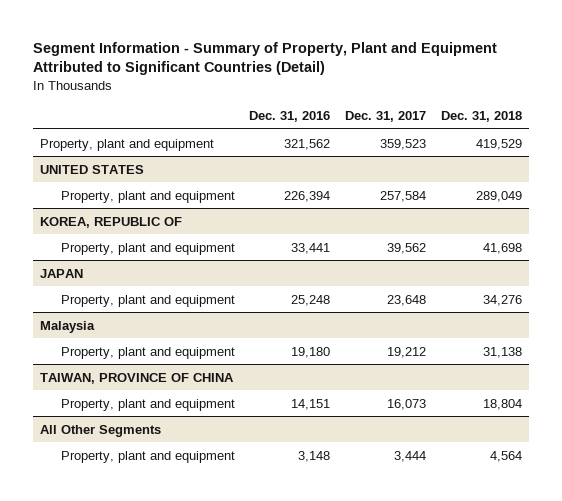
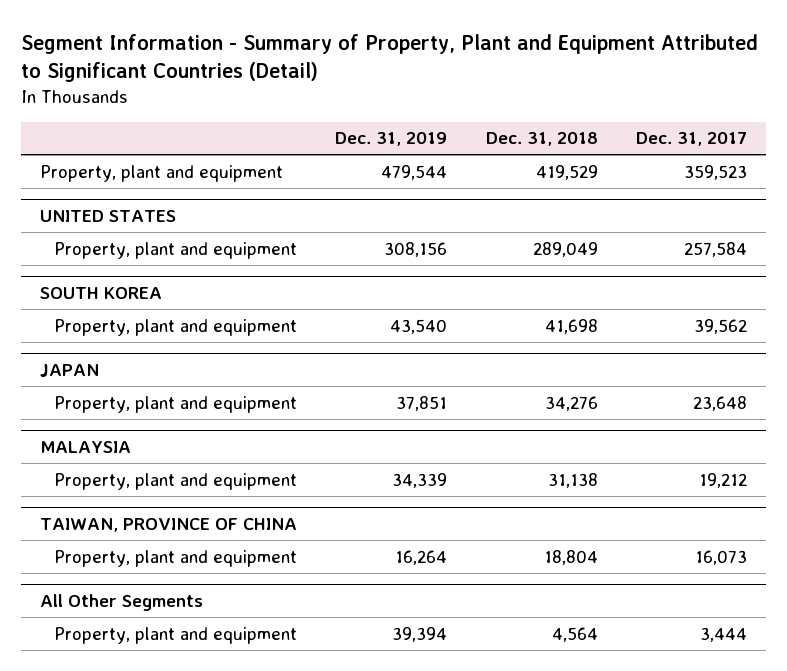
[249,110,331,122] Dec. 31, 2016 -> none
none -> [335,132,448,147] Dec. 31, 2019
[40,216,183,228] KOREA, REPUBLIC OF -> [40,287,163,300] SOUTH KOREA
[40,320,96,333] Malaysia -> [40,441,132,454] MALAYSIA

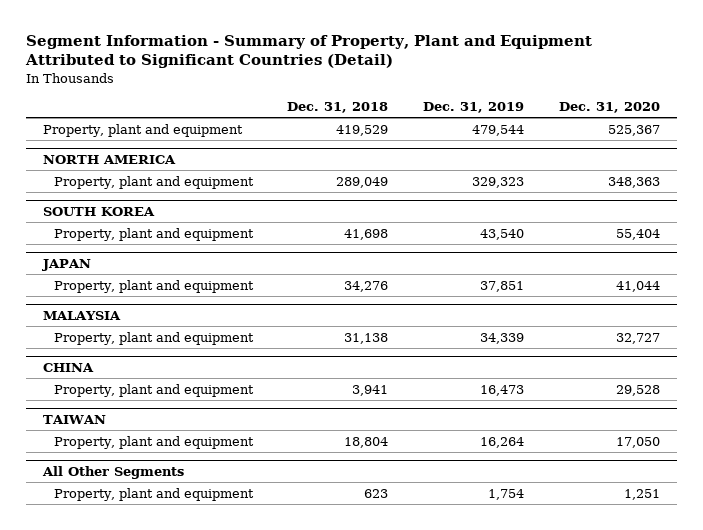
[636,132,748,147] Dec. 31, 2017 -> none
none -> [558,101,660,113] Dec. 31, 2020
[40,210,177,223] UNITED STATES -> [43,154,177,164] NORTH AMERICA
[384,241,448,257] 308,156 -> [472,176,525,188] 329,323
none -> [43,362,95,372] CHINA
none -> [53,383,254,397] Property, plant and equipment
[40,518,298,533] TAIWAN, PROVINCE OF CHINA -> [43,414,107,424] TAIWAN
[392,626,448,642] 39,394 -> [488,488,525,500] 1,754
[551,626,598,642] 4,564 -> [364,488,389,498] 623

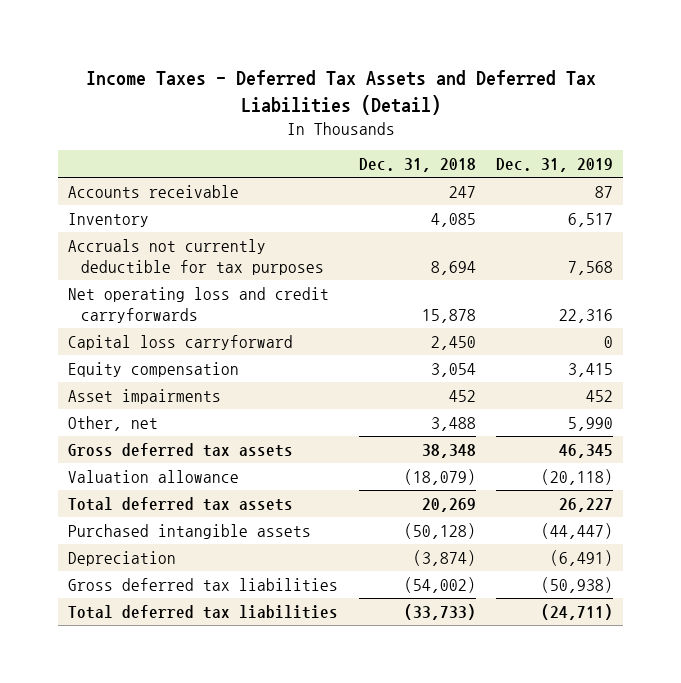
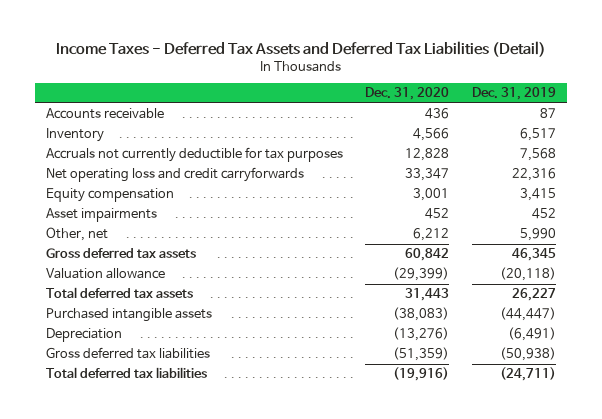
[358,158,476,173] Dec. 31, 2018 -> none
none -> [365,87,450,101] Dec. 31, 2020
[68,334,294,350] Capital loss carryforward -> none

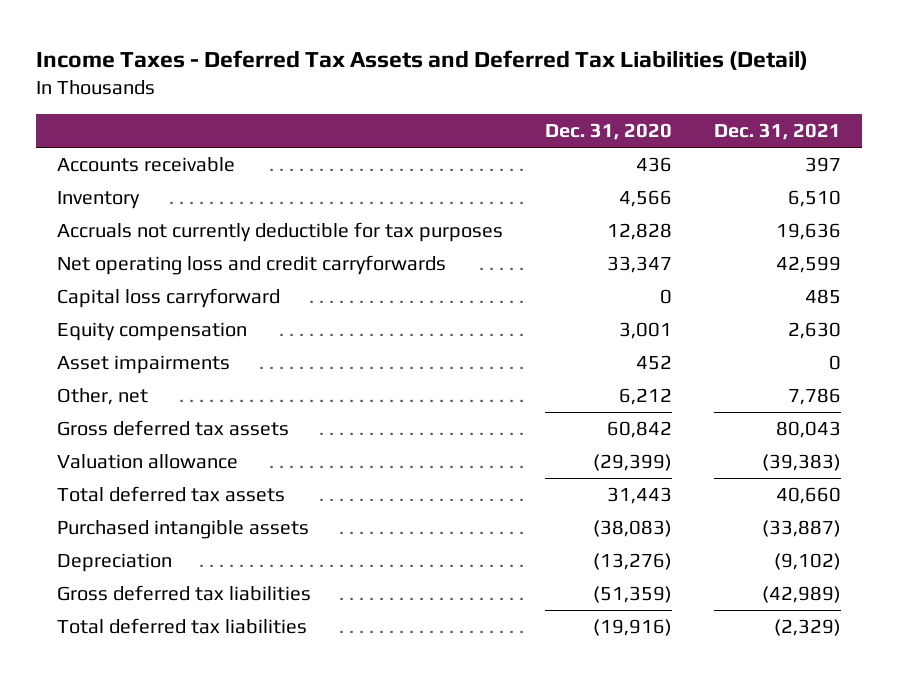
[472,87,557,101] Dec. 31, 2019 -> none
none -> [714,122,842,140] Dec. 31, 2021
none -> [56,288,280,309] Capital loss carryforward

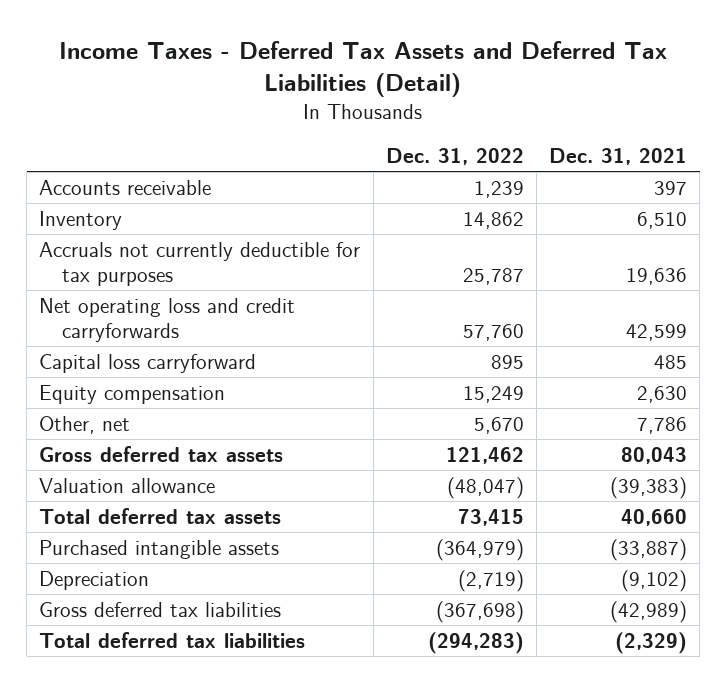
[545,122,673,140] Dec. 31, 2020 -> none
none -> [385,148,524,166] Dec. 31, 2022
[56,355,230,375] Asset impairments -> none

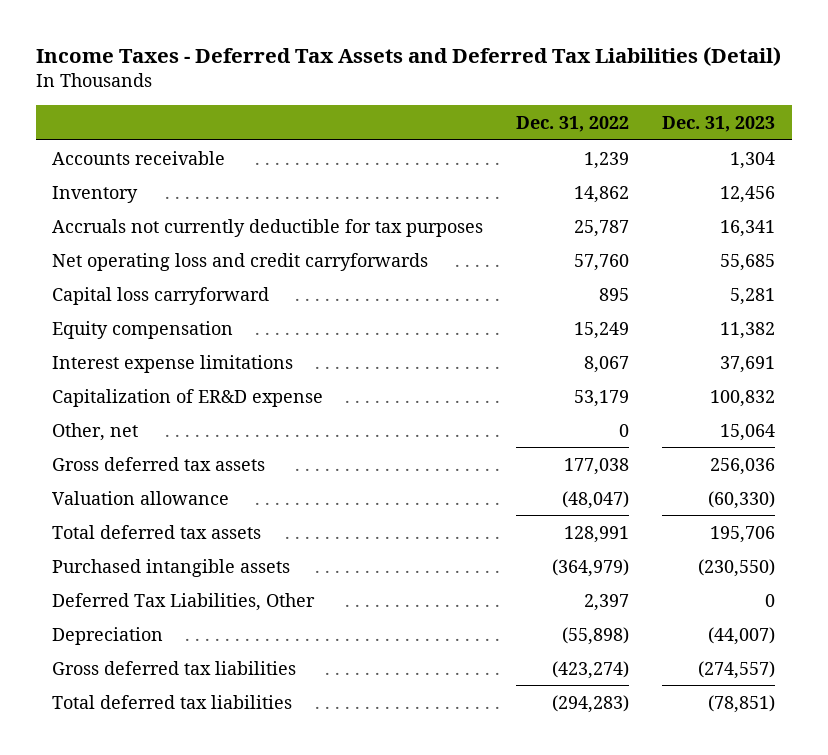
[549,148,688,166] Dec. 31, 2021 -> none
none -> [662,115,776,132] Dec. 31, 2023
none -> [52,354,294,373] Interest expense limitations
none -> [52,388,324,407] Capitalization of ER&D expense
[473,416,524,434] 5,670 -> [619,423,630,437] 0
[445,446,524,464] 121,462 -> [564,457,630,475] 177,038
[457,508,524,526] 73,415 -> [564,525,630,543] 128,991
none -> [52,592,316,611] Deferred Tax Liabilities, Other
[457,569,524,592] (2,719) -> [562,626,630,645] (55,898)
[435,600,524,623] (367,698) -> [552,660,630,679] (423,274)

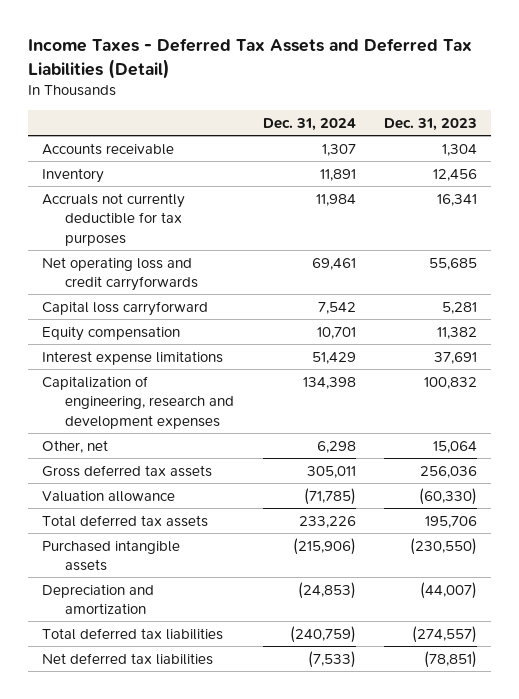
[516,115,630,132] Dec. 31, 2022 -> none
none -> [262,117,356,131] Dec. 31, 2024
[52,388,324,407] Capitalization of ER&D expense -> [42,375,234,429] Capitalization of engineering, research and development expenses
[52,592,316,611] Deferred Tax Liabilities, Other -> none
[52,626,164,645] Depreciation -> [42,583,155,615] Depreciation and amortization
[52,660,297,675] Gross deferred tax liabilities -> [42,627,224,640] Total deferred tax liabilities
[52,694,293,709] Total deferred tax liabilities -> [42,652,214,665] Net deferred tax liabilities

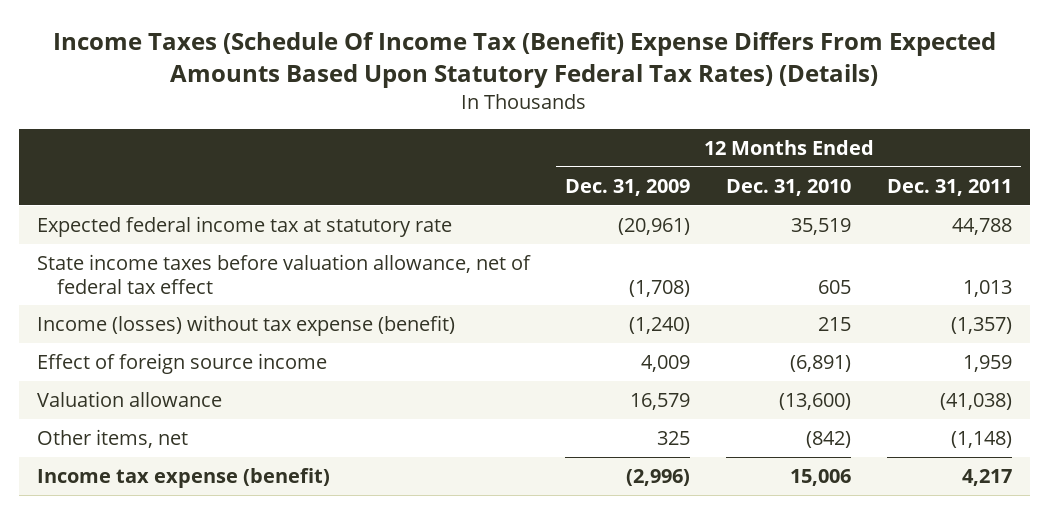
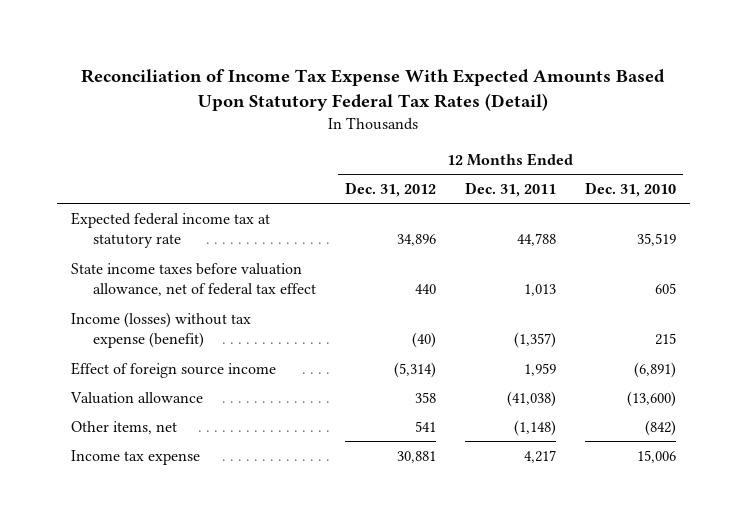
[53,32,997,88] Income Taxes (Schedule Of Income Tax (Benefit) Expense Differs From Expected Amounts Based Upon Statutory Federal Tax Rates) (Details) -> [81,68,666,111] Reconciliation of Income Tax Expense With Expected Amounts Based Upon Statutory Federal Tax Rates (Detail)
[565,179,691,197] Dec. 31, 2009 -> none
none -> [344,182,436,198] Dec. 31, 2012
[36,468,330,489] Income tax expense (benefit) -> [71,449,201,465] Income tax expense

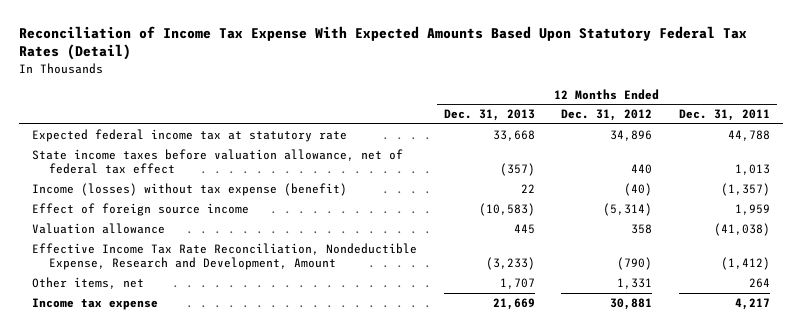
[584,182,676,198] Dec. 31, 2010 -> none
none -> [443,109,535,122] Dec. 31, 2013
none -> [32,242,418,271] Effective Income Tax Rate Reconciliation, Nondeductible Expense, Research and Development, Amount
[414,420,436,432] 541 -> [617,277,653,289] 1,331
[513,419,556,436] (1,148) -> [749,277,771,288] 264

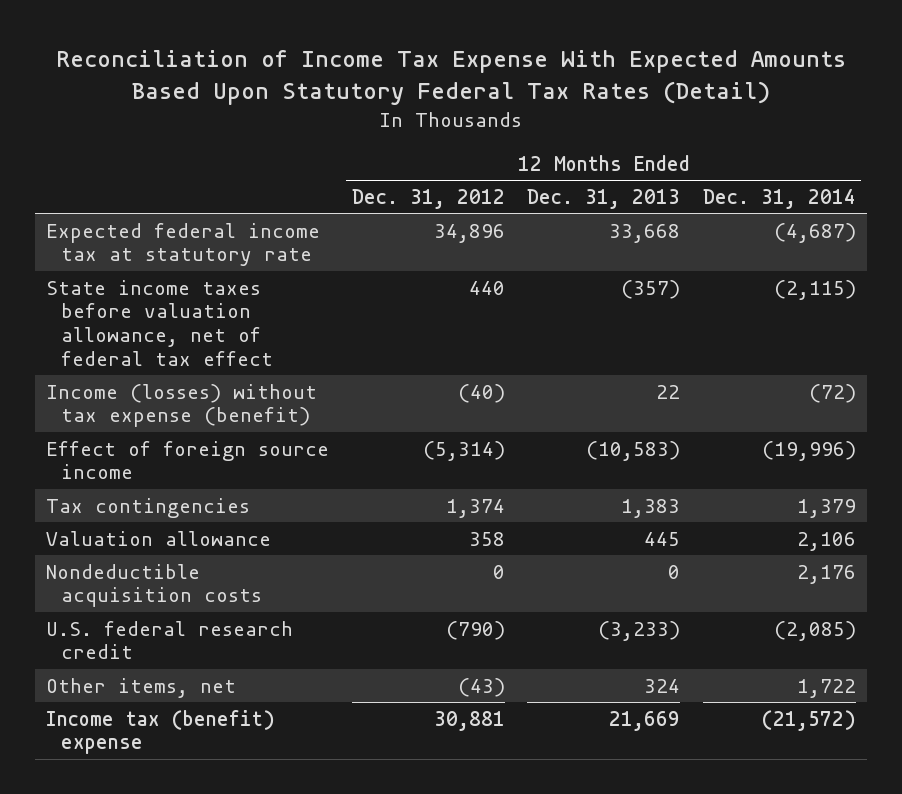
[679,109,771,122] Dec. 31, 2011 -> none
none -> [702,188,856,209] Dec. 31, 2014
none -> [46,497,251,518] Tax contingencies
none -> [46,563,262,608] Nondeductible acquisition costs
[32,242,418,271] Effective Income Tax Rate Reconciliation, Nondeductible Expense, Research and Development, Amount -> [46,620,294,660] U.S. federal research credit
[499,277,535,289] 1,707 -> [644,678,681,693] 324
[617,277,653,289] 1,331 -> [457,677,505,697] (43)
[32,297,159,310] Income tax expense -> [46,709,276,755] Income tax (benefit) expense

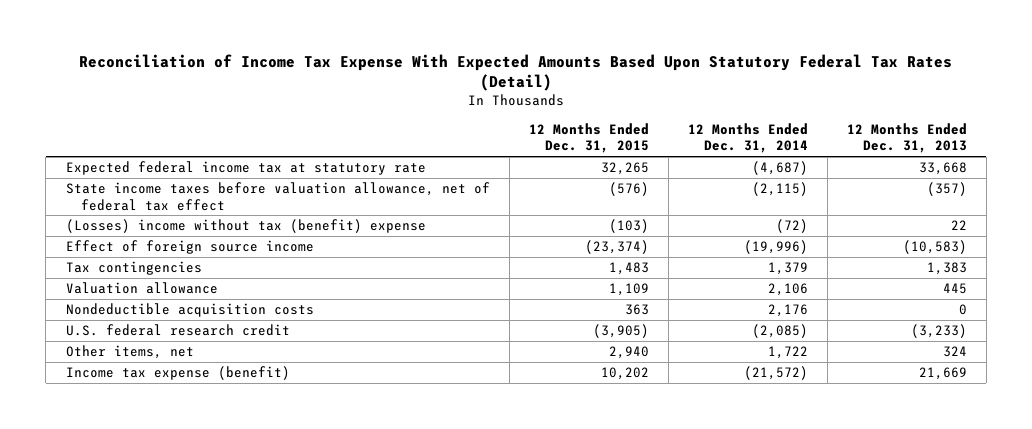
[351,188,505,209] Dec. 31, 2012 -> none
none -> [528,122,649,154] 12 Months Ended Dec. 31, 2015
[46,383,318,428] Income (losses) without tax expense (benefit) -> [65,219,426,234] (Losses) income without tax (benefit) expense
[46,709,276,755] Income tax (benefit) expense -> [65,366,290,381] Income tax expense (benefit)

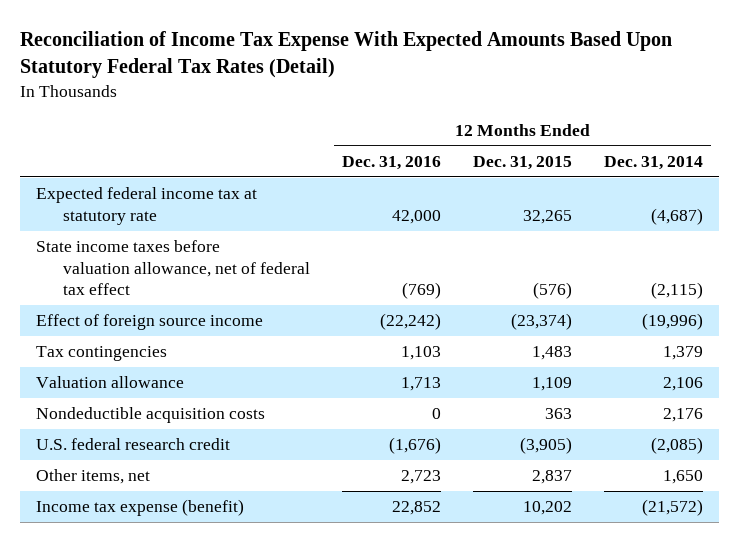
[846,122,967,154] 12 Months Ended Dec. 31, 2013 -> none
none -> [342,155,442,170] Dec. 31, 2016
[65,219,426,234] (Losses) income without tax (benefit) expense -> none
[608,346,649,360] 2,940 -> [532,470,573,485] 2,837
[767,346,808,360] 1,722 -> [663,470,704,485] 1,650

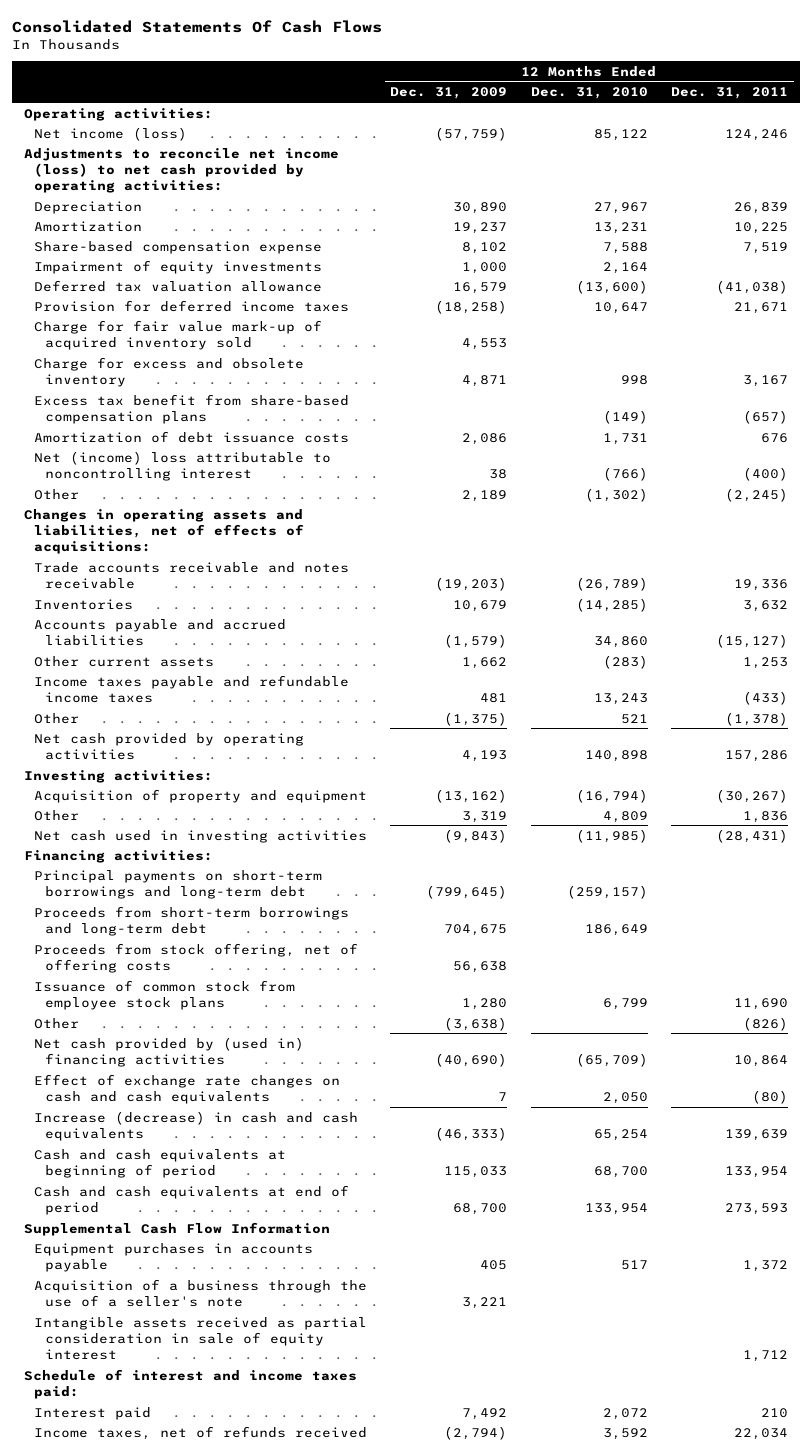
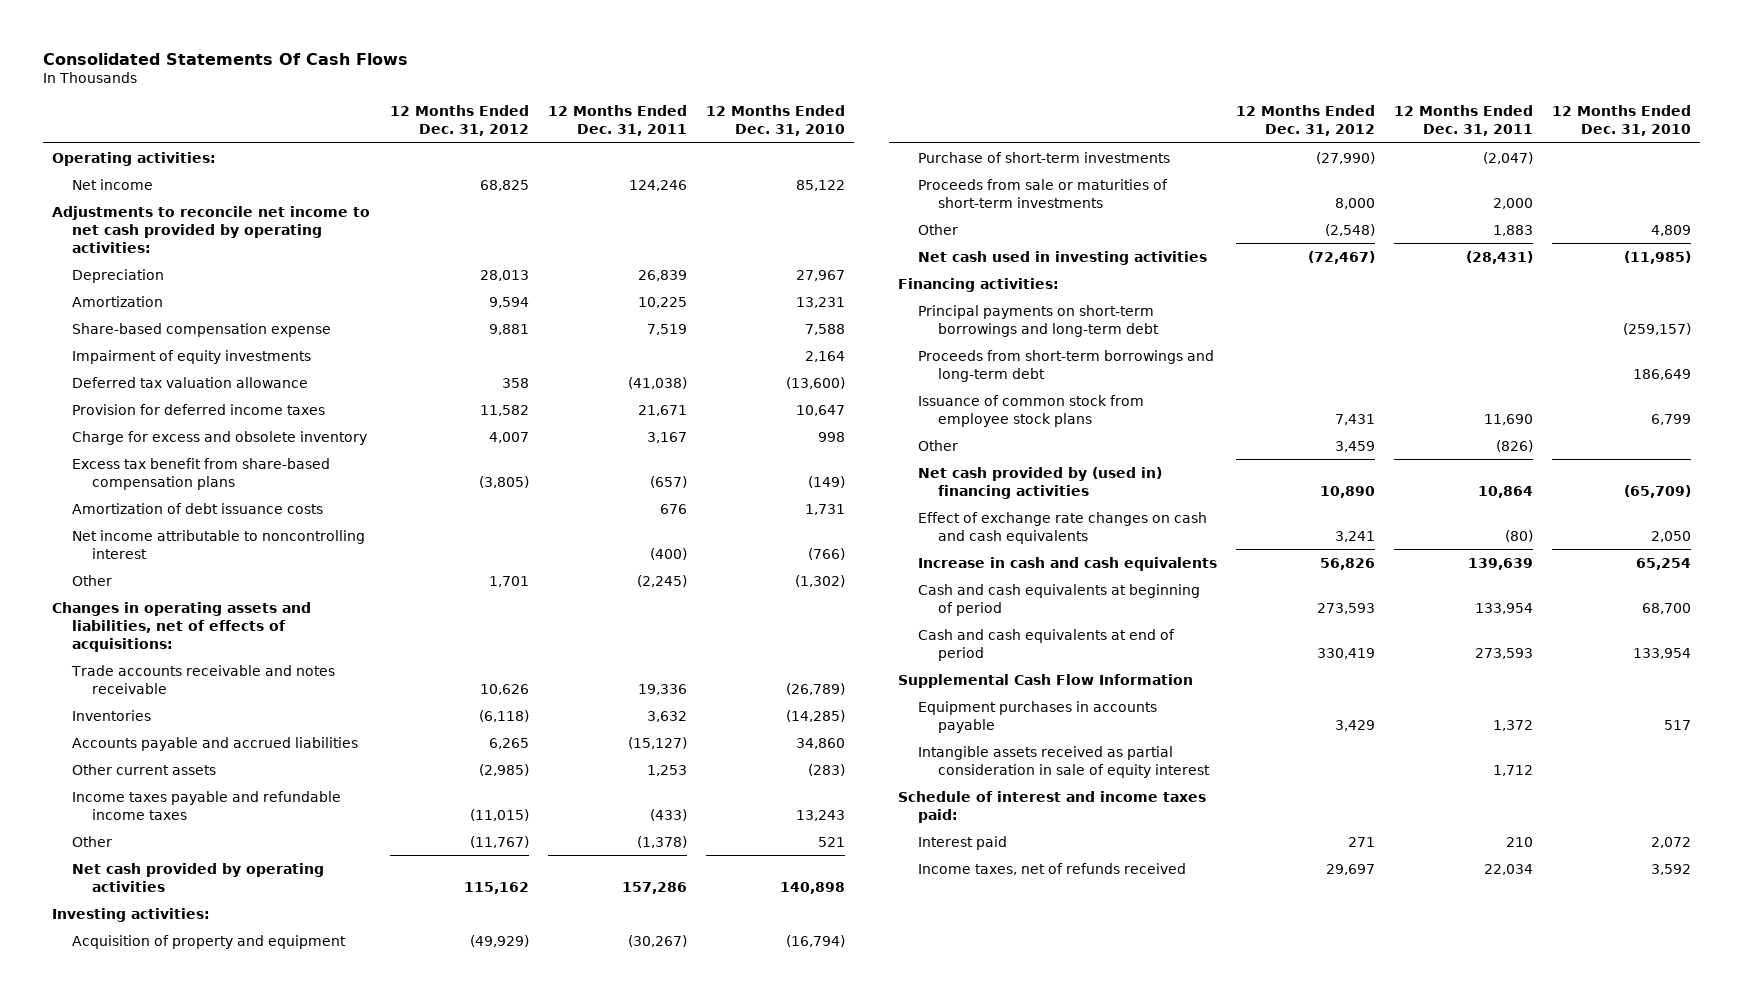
[390,87,508,100] Dec. 31, 2009 -> none
none -> [390,104,530,137] 12 Months Ended Dec. 31, 2012
[34,126,188,141] Net income (loss) -> [72,178,154,190] Net income
[23,147,339,194] Adjustments to reconcile net income (loss) to net cash provided by operating activities: -> [52,205,371,253] Adjustments to reconcile net income to net cash provided by operating activities:
[34,319,323,350] Charge for fair value mark-up of acquired inventory sold -> none
[34,450,332,481] Net (income) loss attributable to noncontrolling interest -> [72,529,366,559] Net income attributable to noncontrolling interest
none -> [918,151,1171,163] Purchase of short-term investments
none -> [918,178,1169,208] Proceeds from sale or maturities of short-term investments
[742,810,788,823] 1,836 -> [1492,224,1533,236] 1,883
[34,942,359,973] Proceeds from stock offering, net of offering costs -> none
[34,1110,359,1141] Increase (decrease) in cash and cash equivalents -> [918,556,1218,571] Increase in cash and cash equivalents
[34,1278,368,1307] Acquisition of a business through the use of a seller's note -> none

